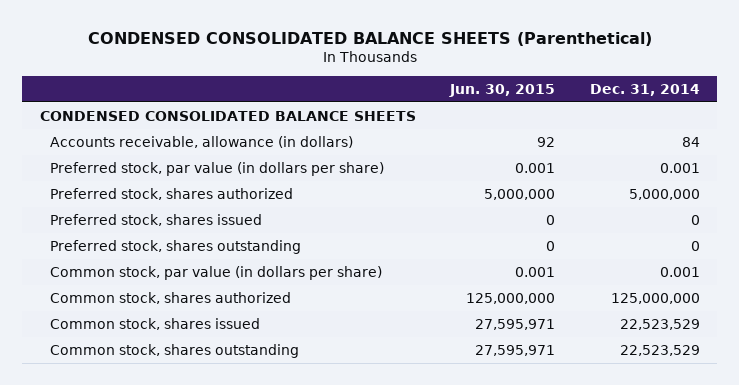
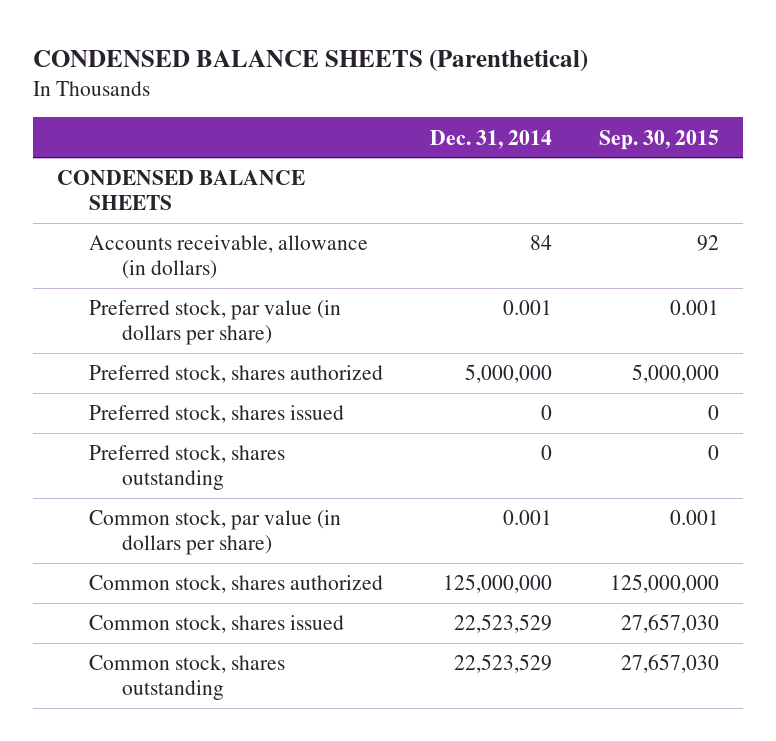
[87,31,652,46] CONDENSED CONSOLIDATED BALANCE SHEETS (Parenthetical) -> [33,48,589,72] CONDENSED BALANCE SHEETS (Parenthetical)
[449,83,556,97] Jun. 30, 2015 -> none
none -> [599,129,720,150] Sep. 30, 2015
[39,111,416,122] CONDENSED CONSOLIDATED BALANCE SHEETS -> [56,170,305,211] CONDENSED BALANCE SHEETS

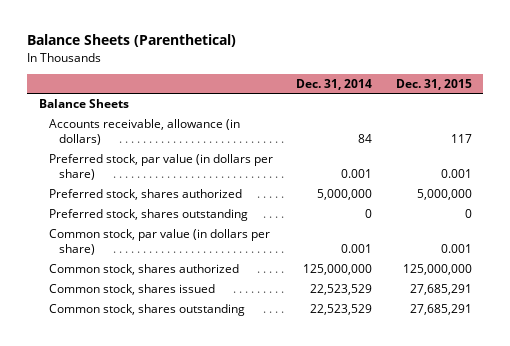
[33,48,589,72] CONDENSED BALANCE SHEETS (Parenthetical) -> [26,34,236,48] Balance Sheets (Parenthetical)
[599,129,720,150] Sep. 30, 2015 -> none
none -> [395,78,472,90] Dec. 31, 2015
[56,170,305,211] CONDENSED BALANCE SHEETS -> [38,99,129,109] Balance Sheets
[89,405,345,424] Preferred stock, shares issued -> none

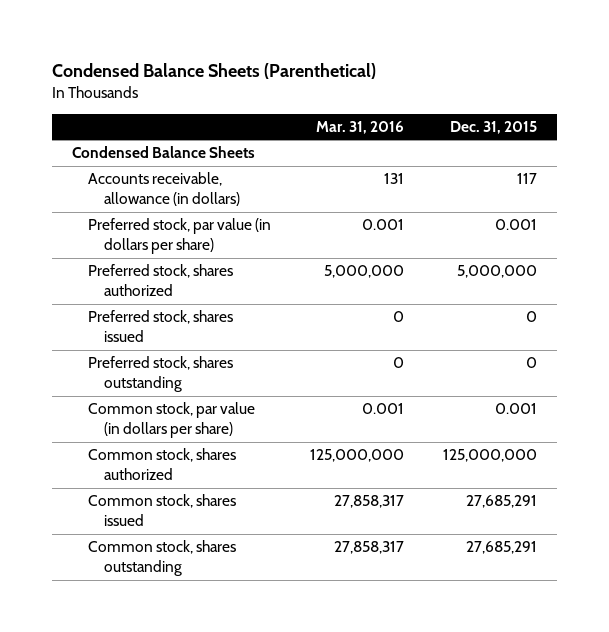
[26,34,236,48] Balance Sheets (Parenthetical) -> [52,62,377,79] Condensed Balance Sheets (Parenthetical)
[296,78,373,90] Dec. 31, 2014 -> none
none -> [316,120,405,134] Mar. 31, 2016
[38,99,129,109] Balance Sheets -> [71,146,255,159] Condensed Balance Sheets
none -> [88,310,234,343] Preferred stock, shares issued

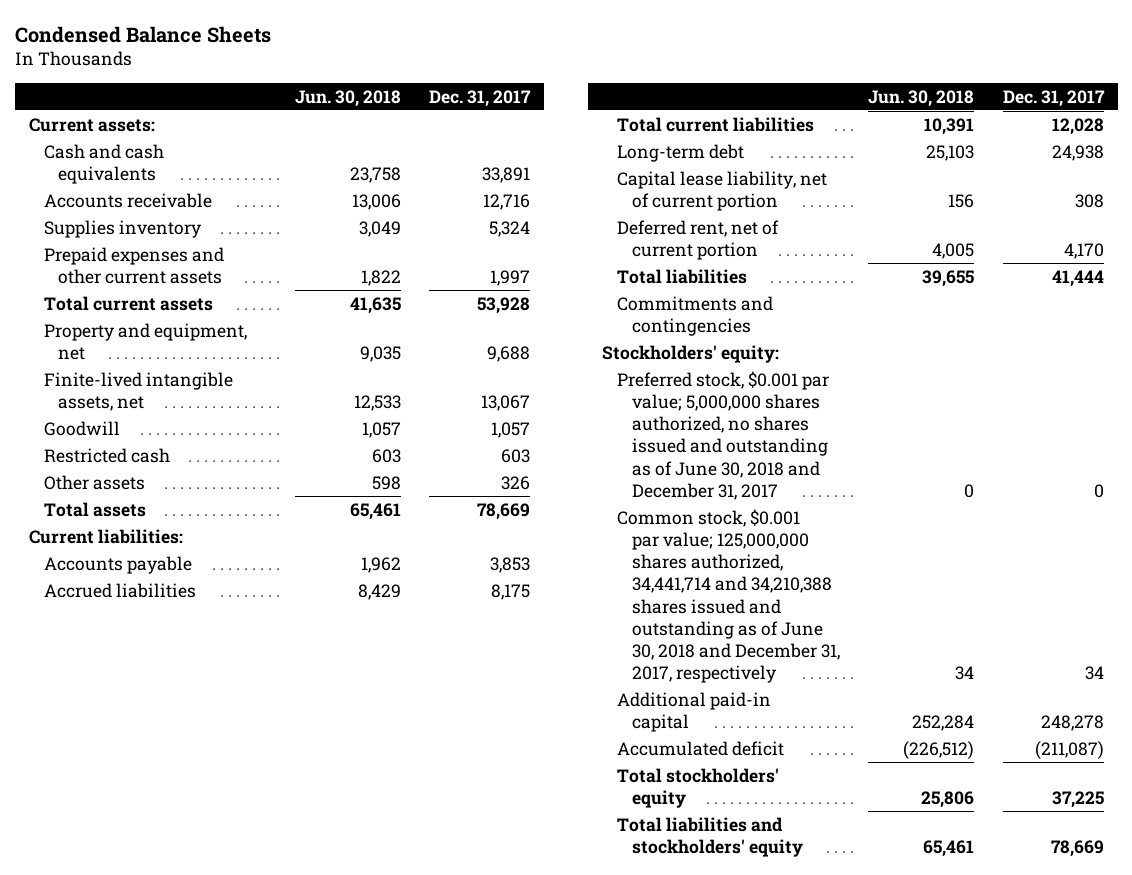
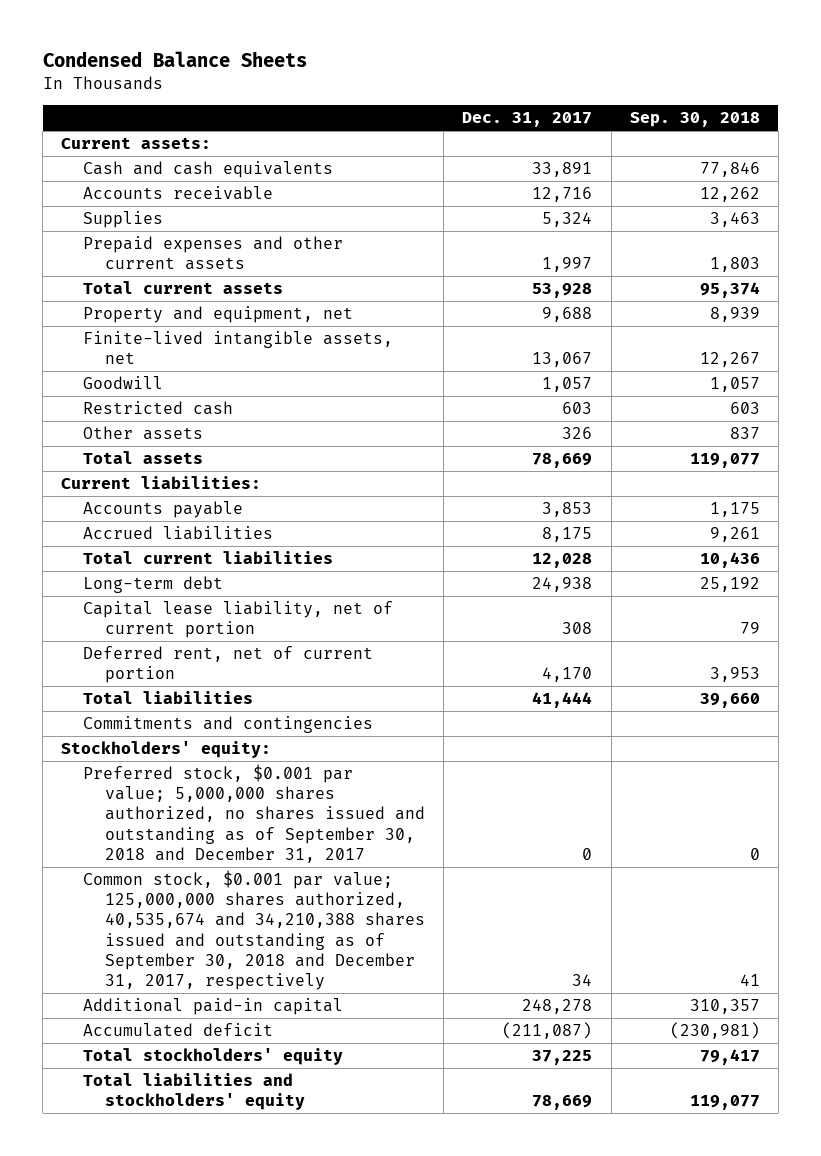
[294,89,401,107] Jun. 30, 2018 -> none
none -> [629,112,760,128] Sep. 30, 2018
[43,219,201,238] Supplies inventory -> [83,211,164,229] Supplies
[617,370,830,500] Preferred stock, $0.001 par value; 5,000,000 shares authorized, no shares issued and outstanding as of June 30, 2018 and December 31, 2017 -> [83,764,426,863] Preferred stock, $0.001 par value; 5,000,000 shares authorized, no shares issued and outstanding as of September 30, 2018 and December 31, 2017
[617,508,840,684] Common stock, $0.001 par value; 125,000,000 shares authorized, 34,441,714 and 34,210,388 shares issued and outstanding as of June 30, 2018 and December 31, 2017, respectively -> [83,870,426,990] Common stock, $0.001 par value; 125,000,000 shares authorized, 40,535,674 and 34,210,388 shares issued and outstanding as of September 30, 2018 and December 31, 2017, respectively

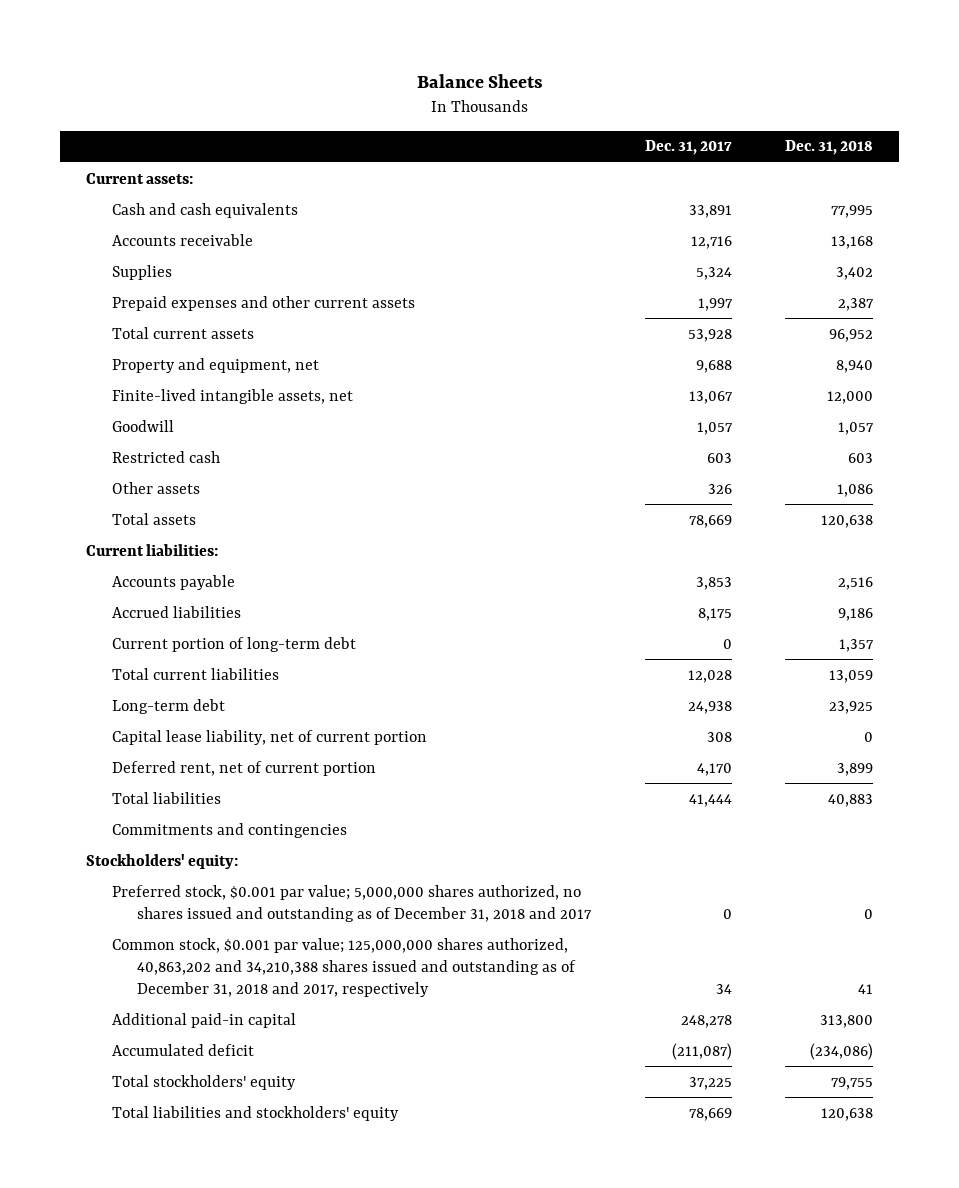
[42,51,307,68] Condensed Balance Sheets -> [416,74,543,89] Balance Sheets
[629,112,760,128] Sep. 30, 2018 -> none
none -> [784,140,873,156] Dec. 31, 2018
none -> [111,636,356,652] Current portion of long-term debt
[83,764,426,863] Preferred stock, $0.001 par value; 5,000,000 shares authorized, no shares issued and outstanding as of September 30, 2018 and December 31, 2017 -> [111,884,593,922] Preferred stock, $0.001 par value; 5,000,000 shares authorized, no shares issued and outstanding as of December 31, 2018 and 2017
[83,870,426,990] Common stock, $0.001 par value; 125,000,000 shares authorized, 40,535,674 and 34,210,388 shares issued and outstanding as of September 30, 2018 and December 31, 2017, respectively -> [111,937,577,997] Common stock, $0.001 par value; 125,000,000 shares authorized, 40,863,202 and 34,210,388 shares issued and outstanding as of December 31, 2018 and 2017, respectively

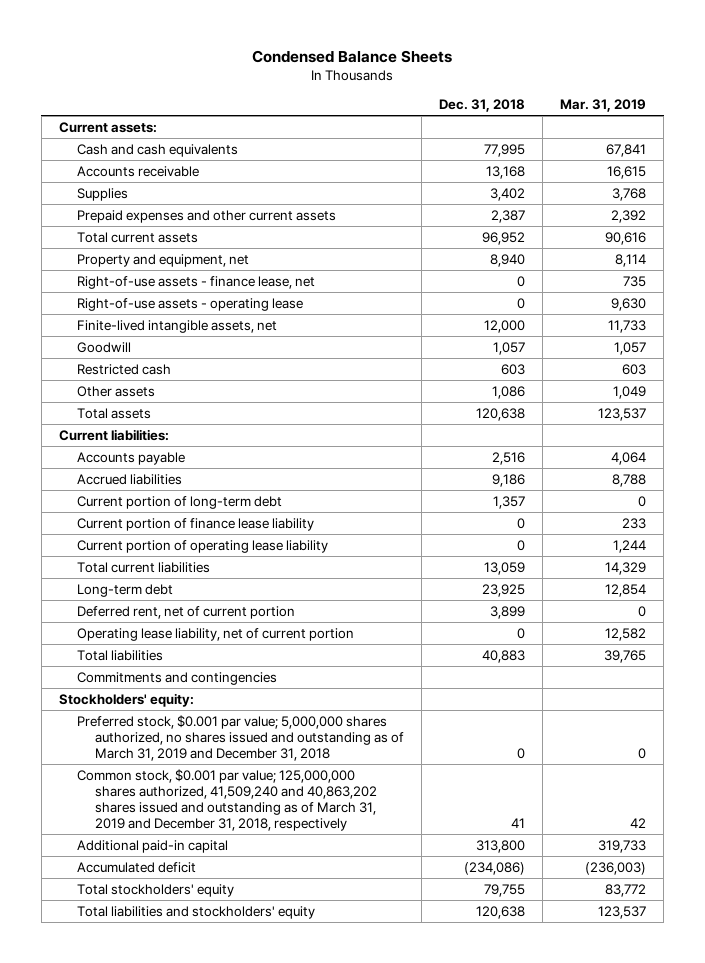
[416,74,543,89] Balance Sheets -> [252,50,453,64] Condensed Balance Sheets
[644,140,732,156] Dec. 31, 2017 -> none
none -> [560,99,647,113] Mar. 31, 2019
none -> [76,275,315,289] Right-of-use assets - finance lease, net
none -> [76,297,303,311] Right-of-use assets - operating lease
none -> [76,517,314,531] Current portion of finance lease liability
none -> [76,539,328,553] Current portion of operating lease liability
[111,729,427,745] Capital lease liability, net of current portion -> none
none -> [76,627,354,641] Operating lease liability, net of current portion
[111,884,593,922] Preferred stock, $0.001 par value; 5,000,000 shares authorized, no shares issued and outstanding as of December 31, 2018 and 2017 -> [76,714,404,761] Preferred stock, $0.001 par value; 5,000,000 shares authorized, no shares issued and outstanding as of March 31, 2019 and December 31, 2018
[111,937,577,997] Common stock, $0.001 par value; 125,000,000 shares authorized, 40,863,202 and 34,210,388 shares issued and outstanding as of December 31, 2018 and 2017, respectively -> [76,768,377,831] Common stock, $0.001 par value; 125,000,000 shares authorized, 41,509,240 and 40,863,202 shares issued and outstanding as of March 31, 2019 and December 31, 2018, respectively

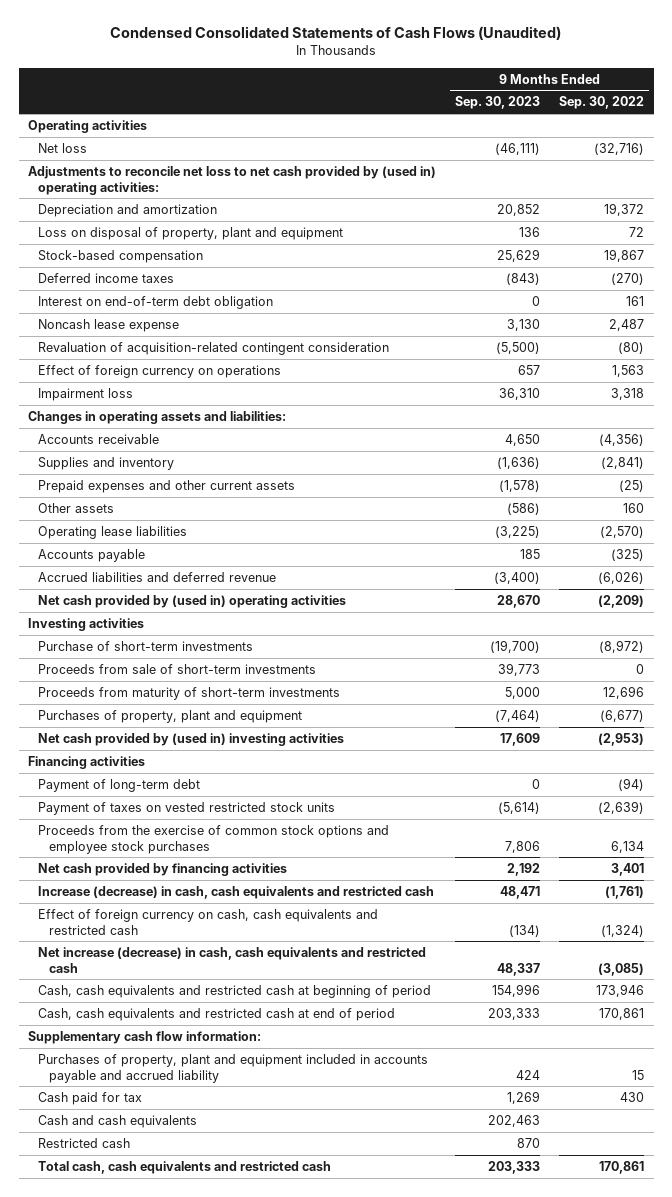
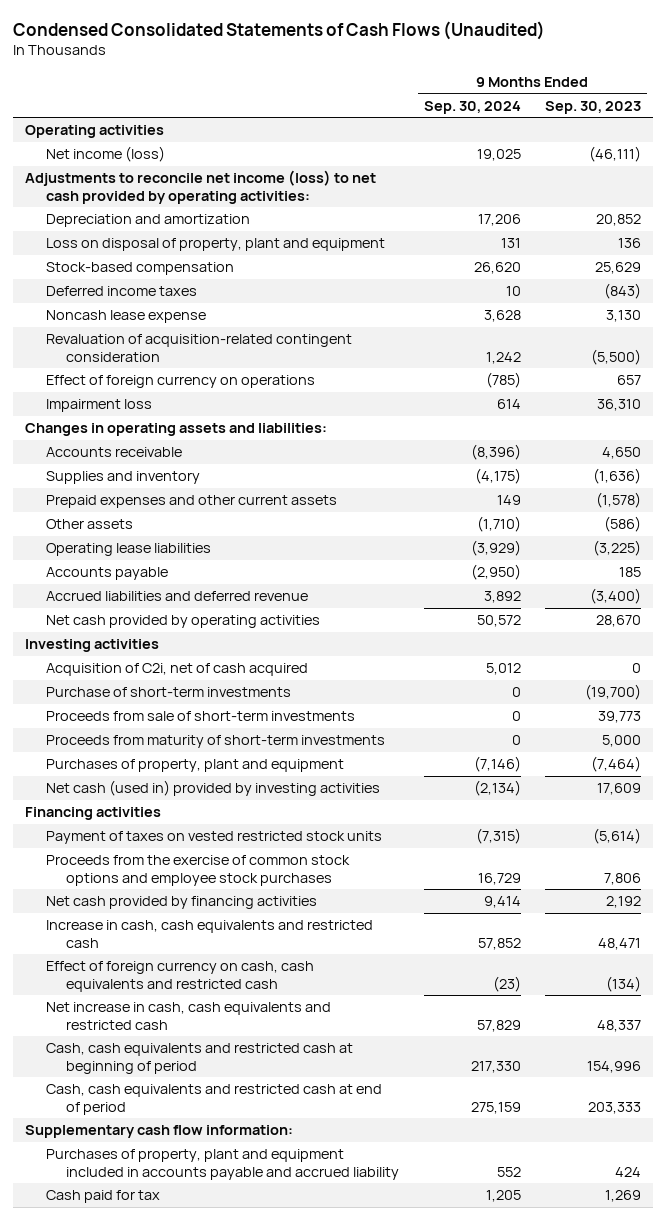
[559,96,645,110] Sep. 30, 2022 -> none
none -> [423,100,521,114] Sep. 30, 2024
[38,142,88,153] Net loss -> [45,146,165,163] Net income (loss)
[28,165,437,195] Adjustments to reconcile net loss to net cash provided by (used in) operating activities: -> [25,170,377,204] Adjustments to reconcile net income (loss) to net cash provided by operating activities:
[38,295,274,309] Interest on end-of-term debt obligation -> none
[38,594,347,608] Net cash provided by (used in) operating activities -> [45,615,320,629] Net cash provided by operating activities
none -> [45,663,308,677] Acquisition of C2i, net of cash acquired
[38,732,345,746] Net cash provided by (used in) investing activities -> [45,780,380,797] Net cash (used in) provided by investing activities
[38,778,201,792] Payment of long-term debt -> none
[38,885,435,899] Increase (decrease) in cash, cash equivalents and restricted cash -> [45,920,373,948] Increase in cash, cash equivalents and restricted cash
[38,946,427,973] Net increase (decrease) in cash, cash equivalents and restricted cash -> [45,1002,331,1030] Net increase in cash, cash equivalents and restricted cash
[38,1114,198,1128] Cash and cash equivalents -> none
[38,1137,131,1148] Restricted cash -> none
[38,1160,332,1174] Total cash, cash equivalents and restricted cash -> none

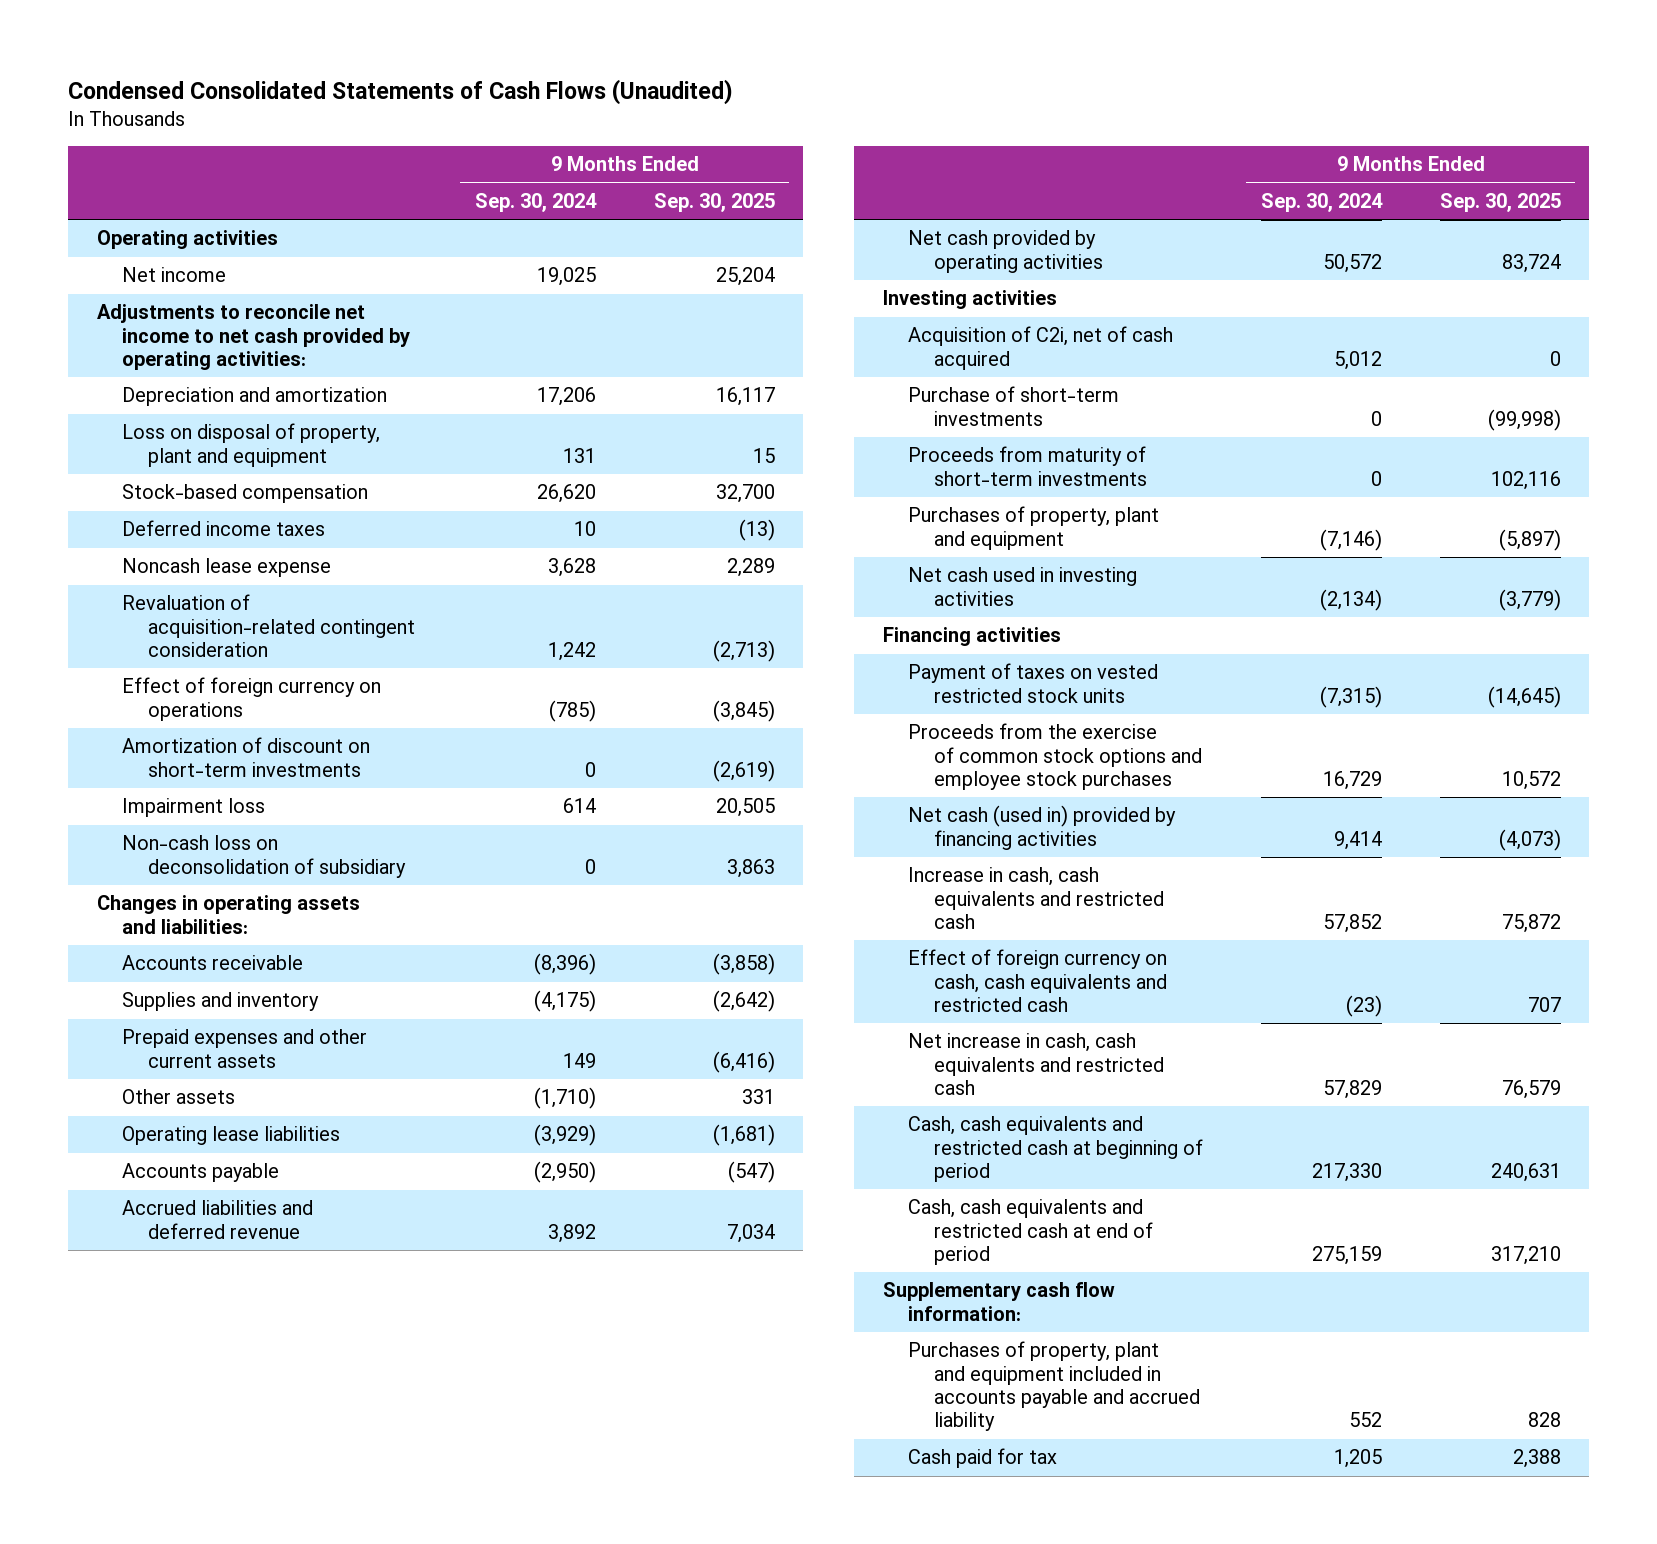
[544,100,641,114] Sep. 30, 2023 -> none
none -> [653,192,775,212] Sep. 30, 2025
[45,146,165,163] Net income (loss) -> [122,267,227,283] Net income
[25,170,377,204] Adjustments to reconcile net income (loss) to net cash provided by operating activities: -> [96,304,411,371] Adjustments to reconcile net income to net cash provided by operating activities:
none -> [122,737,371,777] Amortization of discount on short-term investments
none -> [122,835,406,878] Non-cash loss on deconsolidation of subsidiary
[45,711,355,722] Proceeds from sale of short-term investments -> none
[45,780,380,797] Net cash (used in) provided by investing activities -> [908,567,1138,606] Net cash used in investing activities
[45,896,317,910] Net cash provided by financing activities -> [908,805,1177,850] Net cash (used in) provided by financing activities

